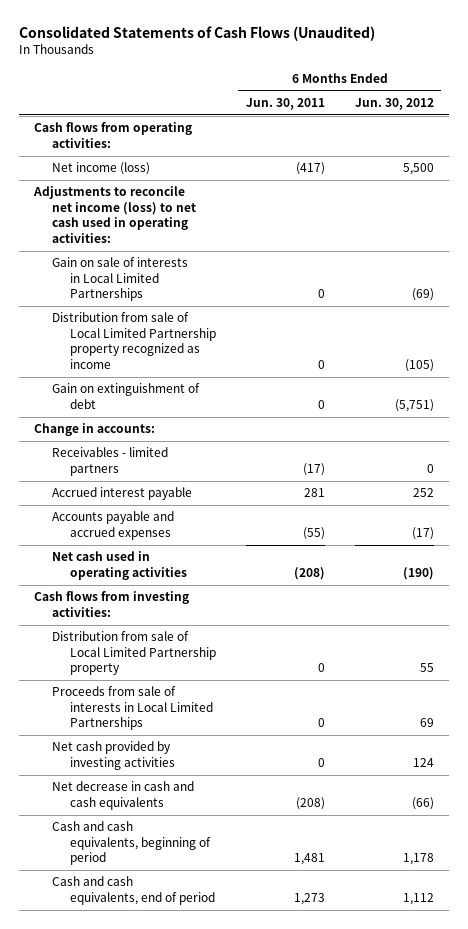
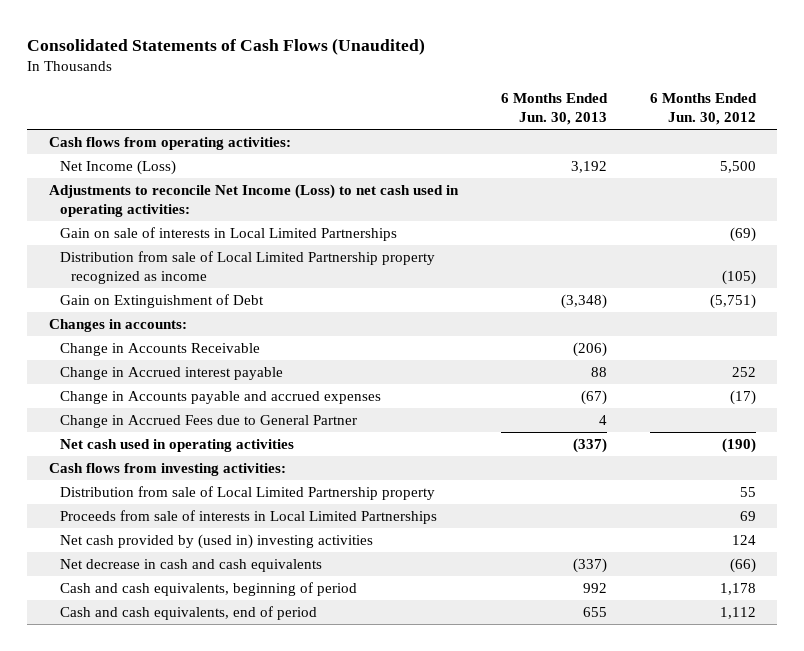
[245,98,325,111] Jun. 30, 2011 -> none
none -> [500,93,608,125] 6 Months Ended Jun. 30, 2013
[51,162,150,176] Net income (loss) -> [60,160,177,176] Net Income (Loss)
[32,186,196,243] Adjustments to reconcile net income (loss) to net cash used in operating activities: -> [48,184,459,217] Adjustments to reconcile Net Income (Loss) to net cash used in operating activities:
[51,447,168,476] Receivables - limited partners -> none
[51,383,200,409] Gain on extinguishment of debt -> [60,294,265,309] Gain on Extinguishment of Debt
none -> [48,319,187,333] Changes in accounts:
[33,423,155,437] Change in accounts: -> [60,343,261,357] Change in Accounts Receivable
[51,487,192,501] Accrued interest payable -> [60,367,284,381] Change in Accrued interest payable
[51,511,174,540] Accounts payable and accrued expenses -> [60,391,382,405] Change in Accounts payable and accrued expenses
none -> [60,415,358,429] Change in Accrued Fees due to General Partner
[51,741,176,770] Net cash provided by investing activities -> [60,534,374,550] Net cash provided by (used in) investing activities

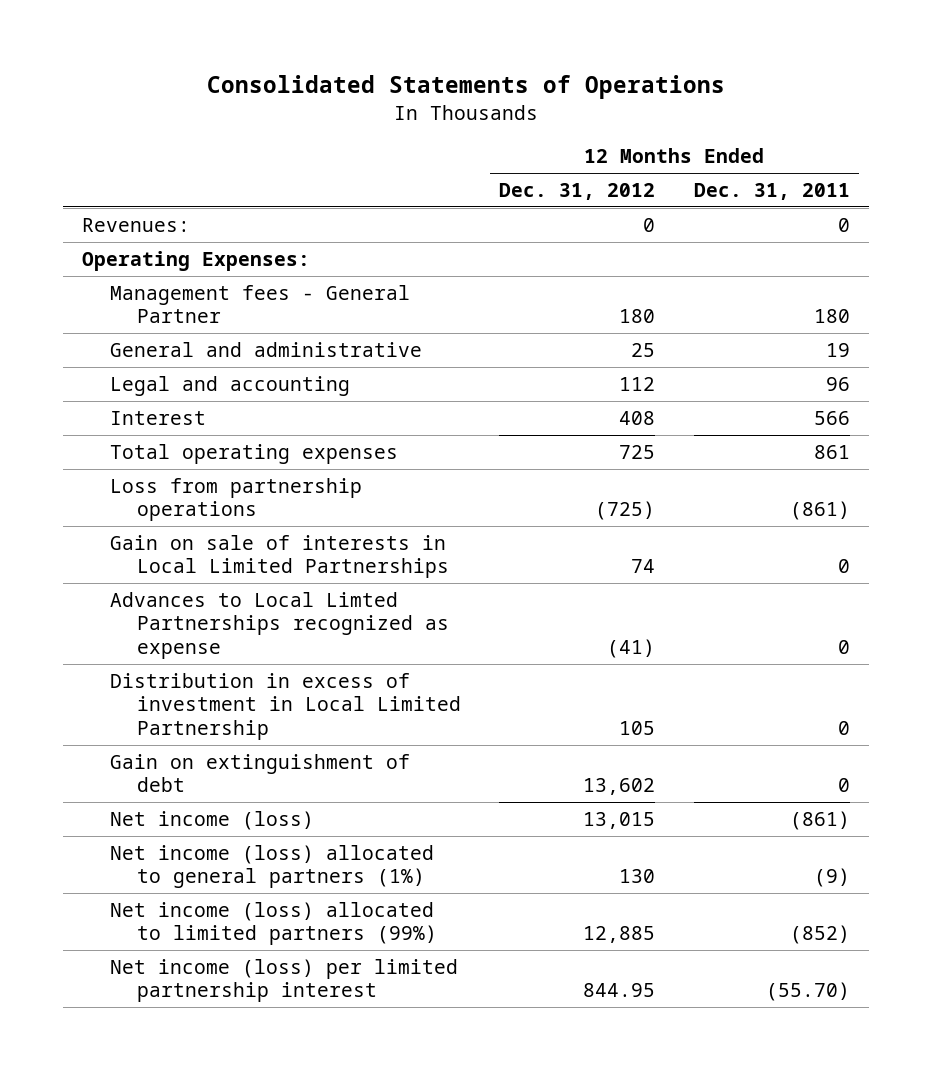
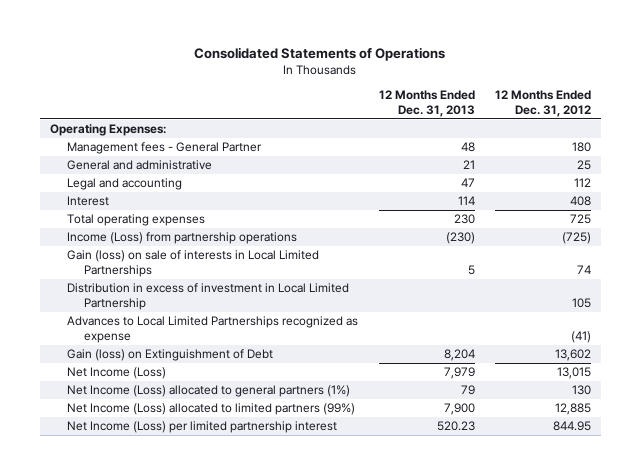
[693,182,850,200] Dec. 31, 2011 -> none
none -> [378,90,475,118] 12 Months Ended Dec. 31, 2013
[82,217,191,232] Revenues: -> none
[109,591,450,659] Advances to Local Limted Partnerships recognized as expense -> none
[109,477,362,522] Loss from partnership operations -> [67,232,298,245] Income (Loss) from partnership operations
[109,534,450,579] Gain on sale of interests in Local Limited Partnerships -> [67,250,320,278] Gain (loss) on sale of interests in Local Limited Partnerships
none -> [67,316,359,344] Advances to Local Limited Partnerships recognized as expense
[109,753,410,793] Gain on extinguishment of debt -> [67,349,274,362] Gain (loss) on Extinguishment of Debt
[109,810,314,830] Net income (loss) -> [67,367,167,380] Net Income (Loss)
[109,844,434,889] Net income (loss) allocated to general partners (1%) -> [67,385,351,398] Net Income (Loss) allocated to general partners (1%)
[109,901,438,946] Net income (loss) allocated to limited partners (99%) -> [67,403,356,416] Net Income (Loss) allocated to limited partners (99%)
[109,958,458,1003] Net income (loss) per limited partnership interest -> [67,421,338,434] Net Income (Loss) per limited partnership interest

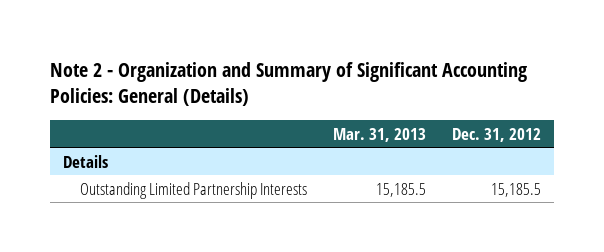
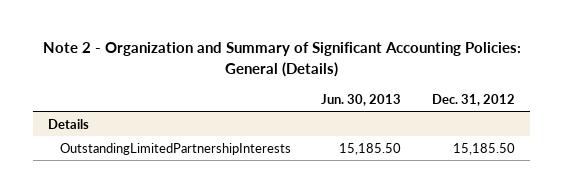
[333,127,427,142] Mar. 31, 2013 -> none
none -> [321,93,402,106] Jun. 30, 2013
[80,181,308,199] Outstanding Limited Partnership Interests -> none
none -> [60,142,292,155] OutstandingLimitedPartnershipInterests

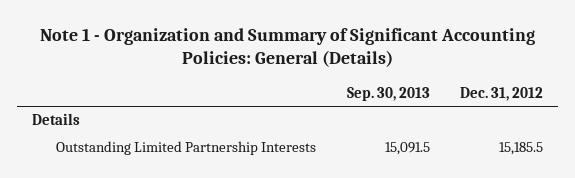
[42,42,521,77] Note 2 - Organization and Summary of Significant Accounting Policies: General (Details) -> [39,27,535,68] Note 1 - Organization and Summary of Significant Accounting Policies: General (Details)
[321,93,402,106] Jun. 30, 2013 -> none
none -> [346,86,430,101] Sep. 30, 2013
[60,142,292,155] OutstandingLimitedPartnershipInterests -> none
none -> [56,141,317,156] Outstanding Limited Partnership Interests

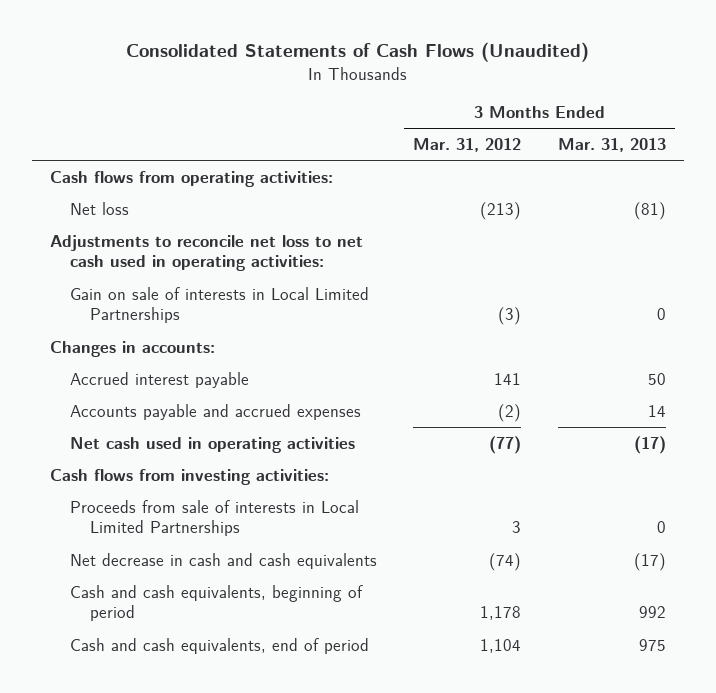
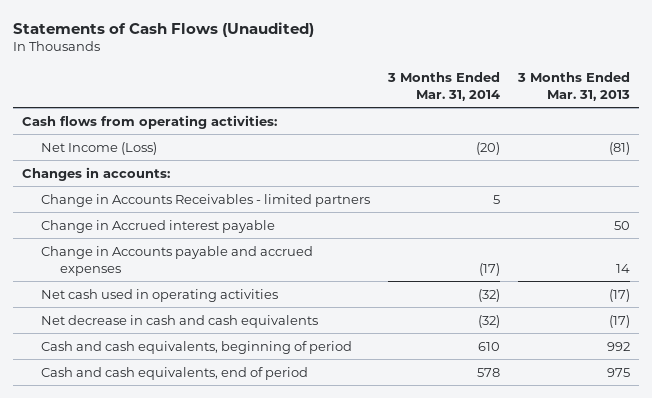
[125,42,589,63] Consolidated Statements of Cash Flows (Unaudited) -> [13,21,315,37] Statements of Cash Flows (Unaudited)
[413,138,522,153] Mar. 31, 2012 -> none
none -> [386,72,500,101] 3 Months Ended Mar. 31, 2014
[49,234,363,272] Adjustments to reconcile net loss to net cash used in operating activities: -> none
[69,286,369,324] Gain on sale of interests in Local Limited Partnerships -> none
[69,201,129,215] Net loss -> [41,141,158,155] Net Income (Loss)
none -> [41,193,371,207] Change in Accounts Receivables - limited partners
[69,371,249,388] Accrued interest payable -> [41,219,276,233] Change in Accrued interest payable
[69,403,361,420] Accounts payable and accrued expenses -> [41,245,314,276] Change in Accounts payable and accrued expenses
[49,468,329,485] Cash flows from investing activities: -> none
[69,499,359,537] Proceeds from sale of interests in Local Limited Partnerships -> none

